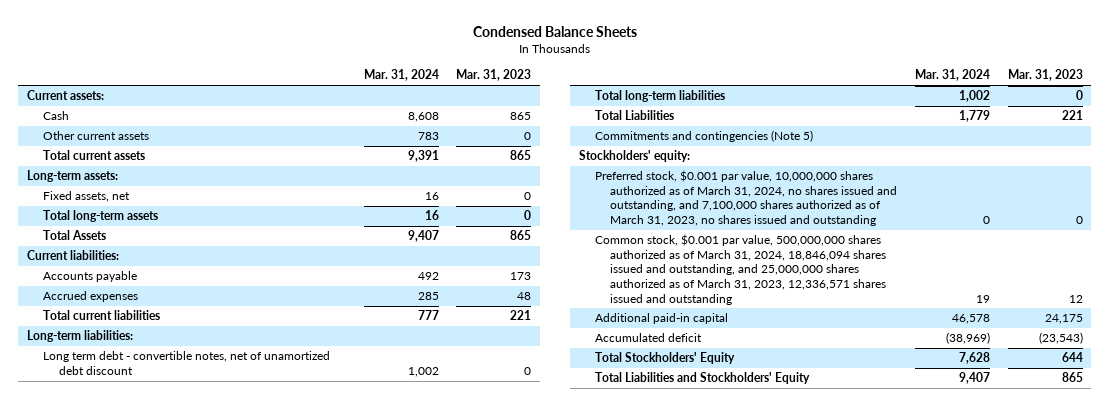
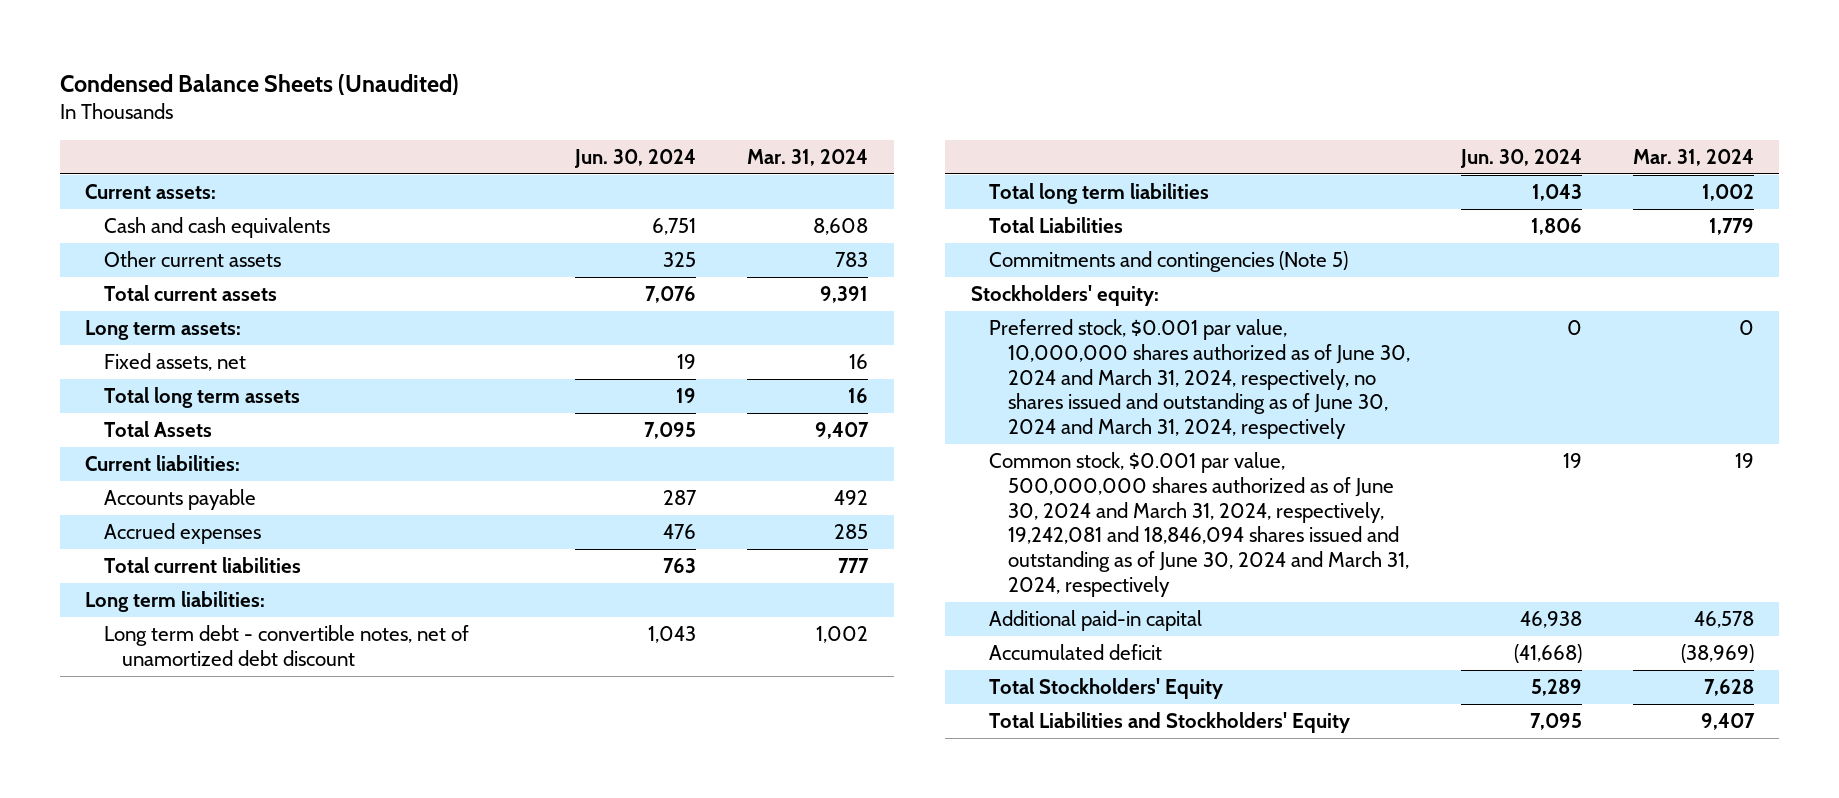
[472,25,637,37] Condensed Balance Sheets -> [59,73,459,95] Condensed Balance Sheets (Unaudited)
[456,69,532,82] Mar. 31, 2023 -> none
none -> [574,149,697,169] Jun. 30, 2024
[43,111,70,121] Cash -> [103,217,330,239] Cash and cash equivalents
[27,170,119,183] Long-term assets: -> [85,320,242,341] Long term assets:
[43,210,159,223] Total long-term assets -> [103,387,300,409] Total long term assets
[27,330,134,343] Long-term liabilities: -> [85,591,266,613] Long term liabilities:
[594,90,725,103] Total long-term liabilities -> [989,183,1210,205] Total long term liabilities
[594,170,898,227] Preferred stock, $0.001 par value, 10,000,000 shares authorized as of March 31, 2024, no shares issued and outstanding, and 7,100,000 shares authorized as of March 31, 2023, no shares issued and outstanding -> [989,319,1410,440] Preferred stock, $0.001 par value, 10,000,000 shares authorized as of June 30, 2024 and March 31, 2024, respectively, no shares issued and outstanding as of June 30, 2024 and March 31, 2024, respectively
[594,234,887,305] Common stock, $0.001 par value, 500,000,000 shares authorized as of March 31, 2024, 18,846,094 shares issued and outstanding, and 25,000,000 shares authorized as of March 31, 2023, 12,336,571 shares issued and outstanding -> [989,452,1409,598] Common stock, $0.001 par value, 500,000,000 shares authorized as of June 30, 2024 and March 31, 2024, respectively, 19,242,081 and 18,846,094 shares issued and outstanding as of June 30, 2024 and March 31, 2024, respectively

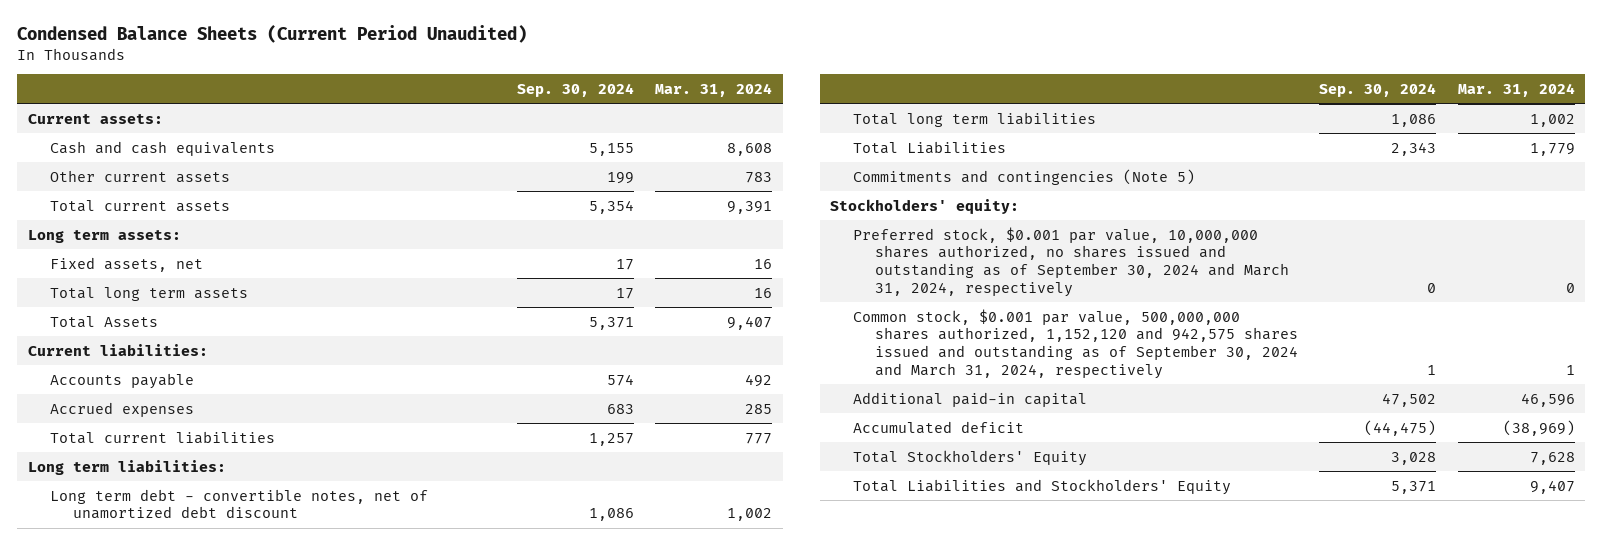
[59,73,459,95] Condensed Balance Sheets (Unaudited) -> [17,24,528,43] Condensed Balance Sheets (Current Period Unaudited)
[574,149,697,169] Jun. 30, 2024 -> none
none -> [516,82,634,97] Sep. 30, 2024
[989,319,1410,440] Preferred stock, $0.001 par value, 10,000,000 shares authorized as of June 30, 2024 and March 31, 2024, respectively, no shares issued and outstanding as of June 30, 2024 and March 31, 2024, respectively -> [852,226,1290,297] Preferred stock, $0.001 par value, 10,000,000 shares authorized, no shares issued and outstanding as of September 30, 2024 and March 31, 2024, respectively
[989,452,1409,598] Common stock, $0.001 par value, 500,000,000 shares authorized as of June 30, 2024 and March 31, 2024, respectively, 19,242,081 and 18,846,094 shares issued and outstanding as of June 30, 2024 and March 31, 2024, respectively -> [852,308,1299,379] Common stock, $0.001 par value, 500,000,000 shares authorized, 1,152,120 and 942,575 shares issued and outstanding as of September 30, 2024 and March 31, 2024, respectively
[1734,453,1754,469] 19 -> [1565,364,1575,375] 1
[1693,611,1754,629] 46,578 -> [1520,392,1575,407] 46,596

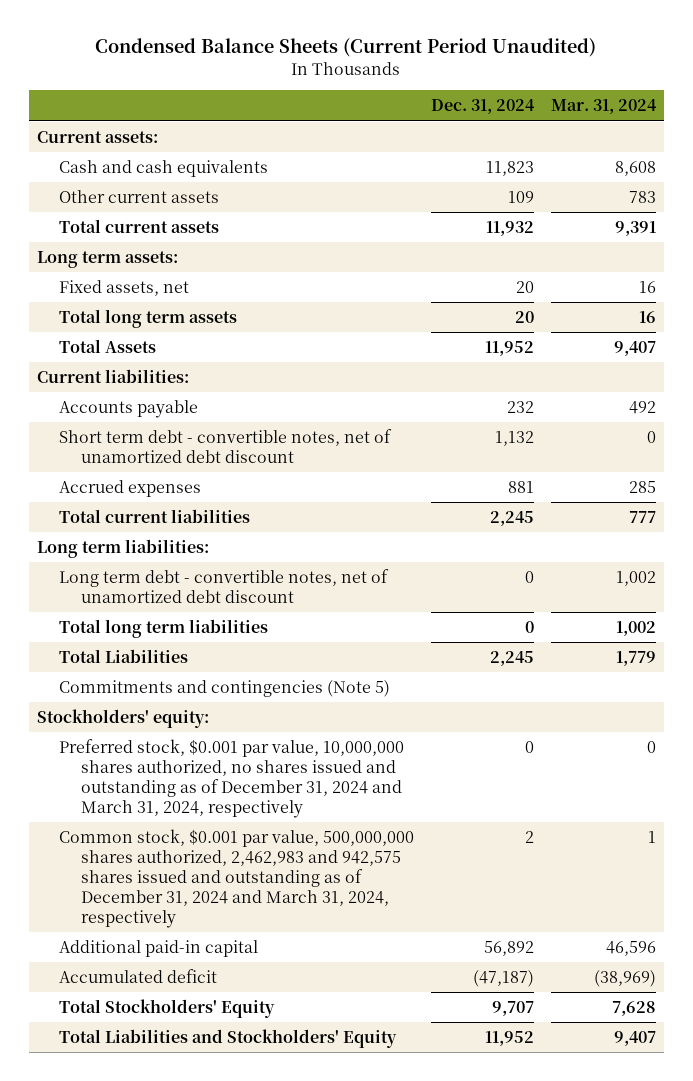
[516,82,634,97] Sep. 30, 2024 -> none
none -> [430,99,535,115] Dec. 31, 2024
none -> [59,429,393,463] Short term debt - convertible notes, net of unamortized debt discount
[852,226,1290,297] Preferred stock, $0.001 par value, 10,000,000 shares authorized, no shares issued and outstanding as of September 30, 2024 and March 31, 2024, respectively -> [59,739,405,818] Preferred stock, $0.001 par value, 10,000,000 shares authorized, no shares issued and outstanding as of December 31, 2024 and March 31, 2024, respectively
[852,308,1299,379] Common stock, $0.001 par value, 500,000,000 shares authorized, 1,152,120 and 942,575 shares issued and outstanding as of September 30, 2024 and March 31, 2024, respectively -> [59,829,415,928] Common stock, $0.001 par value, 500,000,000 shares authorized, 2,462,983 and 942,575 shares issued and outstanding as of December 31, 2024 and March 31, 2024, respectively

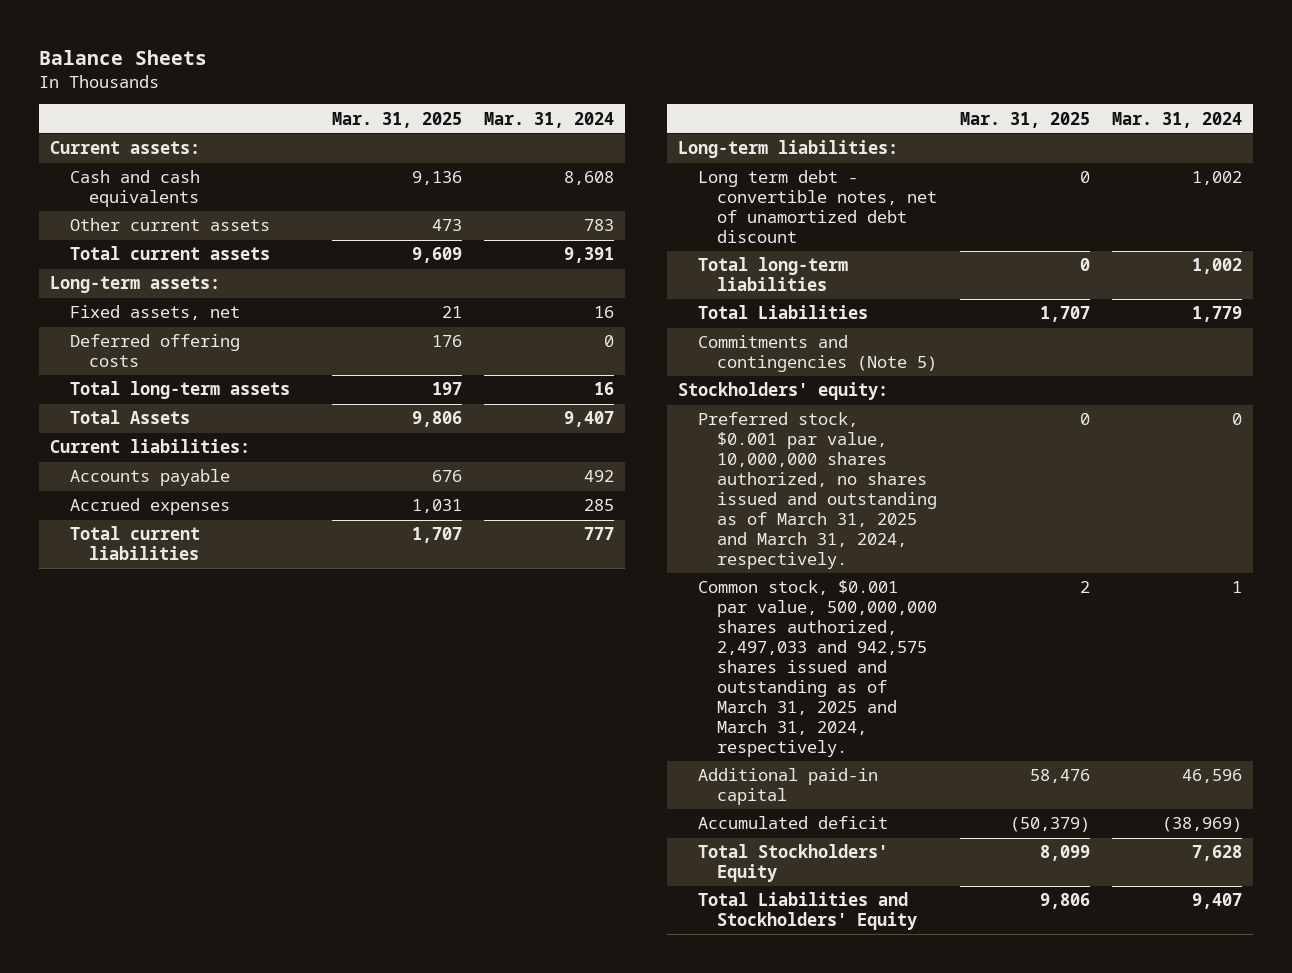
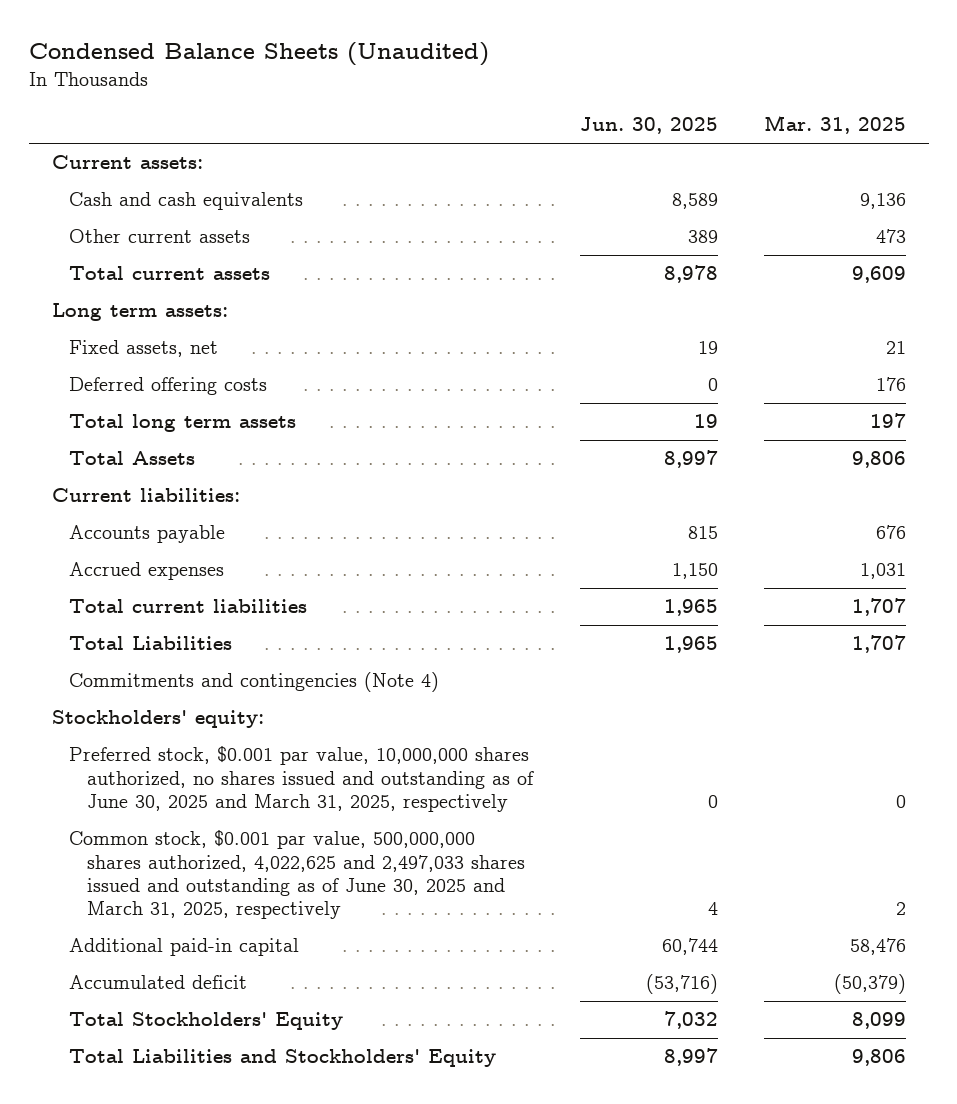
[39,50,208,66] Balance Sheets -> [28,42,489,67] Condensed Balance Sheets (Unaudited)
[484,111,615,128] Mar. 31, 2024 -> none
none -> [579,117,718,135] Jun. 30, 2025
[50,276,221,294] Long-term assets: -> [51,303,228,322] Long term assets:
[69,381,290,400] Total long-term assets -> [69,414,297,433] Total long term assets
[678,140,899,159] Long-term liabilities: -> none
[697,170,938,244] Long term debt - convertible notes, net of unamortized debt discount -> none
[697,257,848,292] Total long-term liabilities -> none
[697,335,938,373] Commitments and contingencies (Note 5) -> [69,672,440,693] Commitments and contingencies (Note 4)
[697,412,938,569] Preferred stock, $0.001 par value, 10,000,000 shares authorized, no shares issued and outstanding as of March 31, 2025 and March 31, 2024, respectively. -> [69,746,535,812] Preferred stock, $0.001 par value, 10,000,000 shares authorized, no shares issued and outstanding as of June 30, 2025 and March 31, 2025, respectively
[697,580,938,757] Common stock, $0.001 par value, 500,000,000 shares authorized, 2,497,033 and 942,575 shares issued and outstanding as of March 31, 2025 and March 31, 2024, respectively. -> [69,830,526,920] Common stock, $0.001 par value, 500,000,000 shares authorized, 4,022,625 and 2,497,033 shares issued and outstanding as of June 30, 2025 and March 31, 2025, respectively

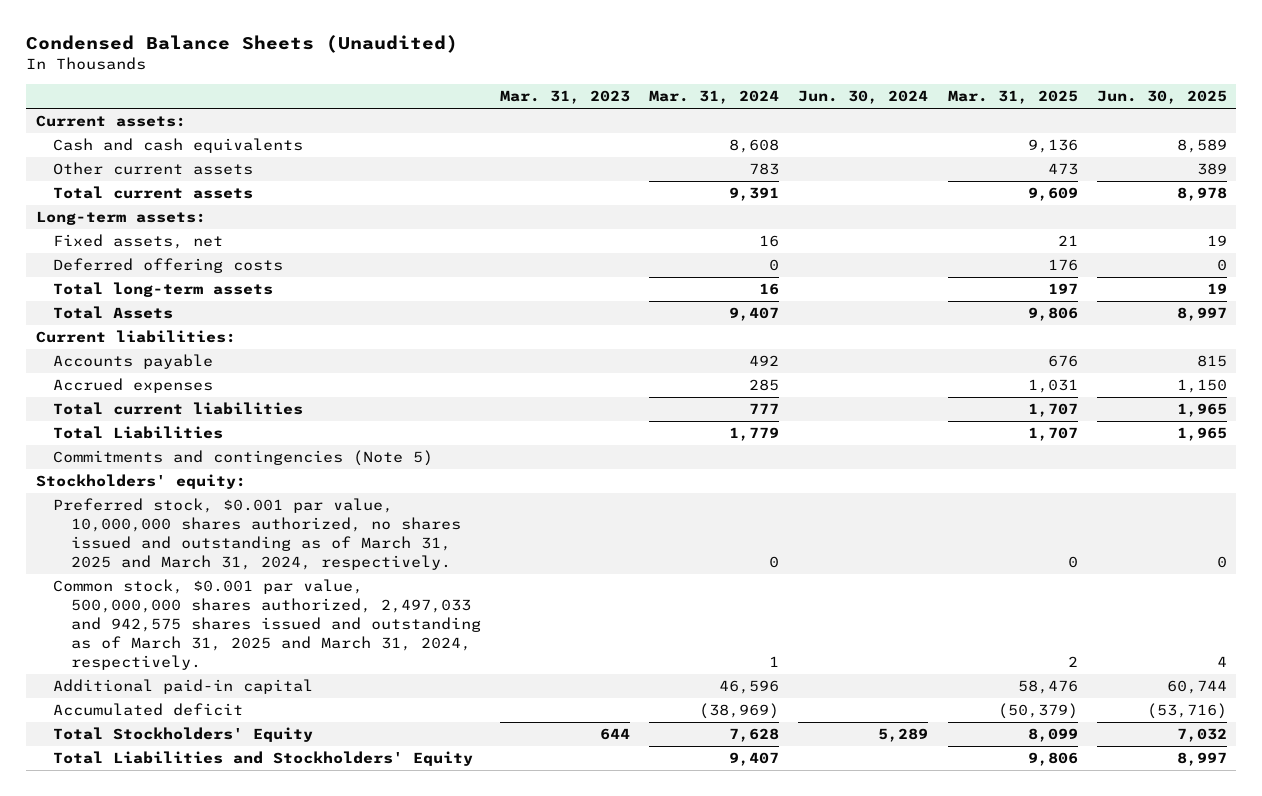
none -> [500,90,631,105] Mar. 31, 2023
none -> [649,90,780,105] Mar. 31, 2024
none -> [798,90,929,105] Jun. 30, 2024
[51,303,228,322] Long term assets: -> [35,211,206,226] Long-term assets:
[69,414,297,433] Total long term assets -> [53,282,274,298] Total long-term assets
[69,672,440,693] Commitments and contingencies (Note 4) -> [53,450,434,467] Commitments and contingencies (Note 5)
[69,746,535,812] Preferred stock, $0.001 par value, 10,000,000 shares authorized, no shares issued and outstanding as of June 30, 2025 and March 31, 2025, respectively -> [53,498,462,571] Preferred stock, $0.001 par value, 10,000,000 shares authorized, no shares issued and outstanding as of March 31, 2025 and March 31, 2024, respectively.
[69,830,526,920] Common stock, $0.001 par value, 500,000,000 shares authorized, 4,022,625 and 2,497,033 shares issued and outstanding as of June 30, 2025 and March 31, 2025, respectively -> [53,579,482,671] Common stock, $0.001 par value, 500,000,000 shares authorized, 2,497,033 and 942,575 shares issued and outstanding as of March 31, 2025 and March 31, 2024, respectively.

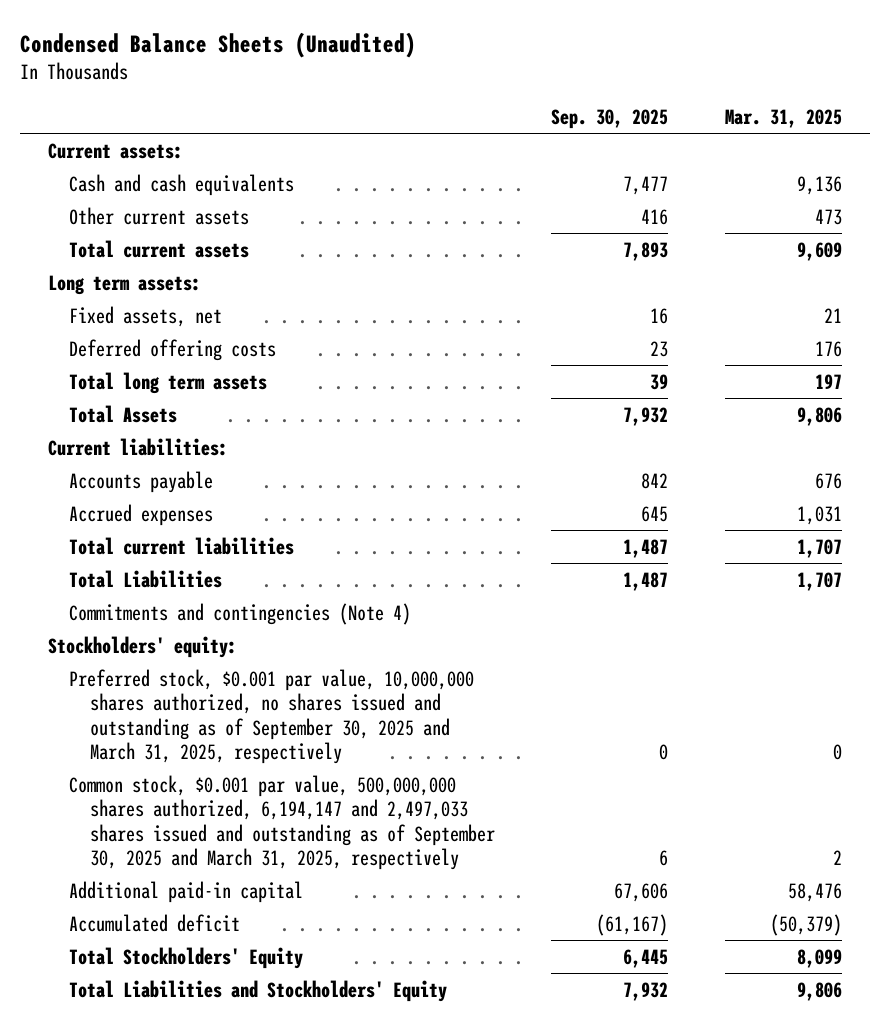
[500,90,631,105] Mar. 31, 2023 -> none
[649,90,780,105] Mar. 31, 2024 -> none
[798,90,929,105] Jun. 30, 2024 -> none
[1096,90,1227,105] Jun. 30, 2025 -> none
none -> [551,108,669,129] Sep. 30, 2025
[35,211,206,226] Long-term assets: -> [48,274,202,295] Long term assets:
[53,282,274,298] Total long-term assets -> [69,371,268,394] Total long term assets
[53,450,434,467] Commitments and contingencies (Note 5) -> [69,602,412,625] Commitments and contingencies (Note 4)
[53,498,462,571] Preferred stock, $0.001 par value, 10,000,000 shares authorized, no shares issued and outstanding as of March 31, 2025 and March 31, 2024, respectively. -> [69,668,475,764] Preferred stock, $0.001 par value, 10,000,000 shares authorized, no shares issued and outstanding as of September 30, 2025 and March 31, 2025, respectively
[53,579,482,671] Common stock, $0.001 par value, 500,000,000 shares authorized, 2,497,033 and 942,575 shares issued and outstanding as of March 31, 2025 and March 31, 2024, respectively. -> [69,774,496,870] Common stock, $0.001 par value, 500,000,000 shares authorized, 6,194,147 and 2,497,033 shares issued and outstanding as of September 30, 2025 and March 31, 2025, respectively

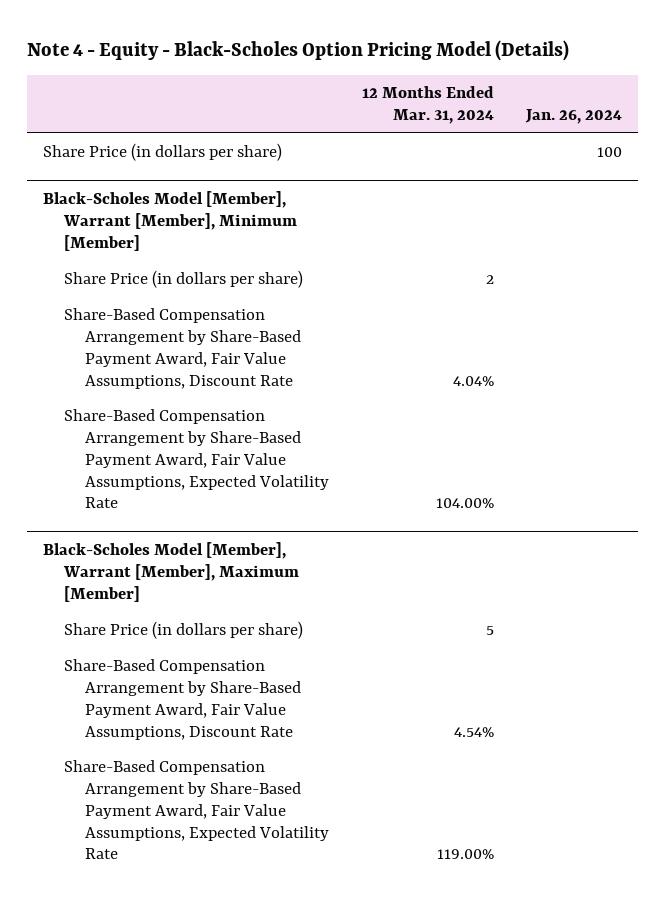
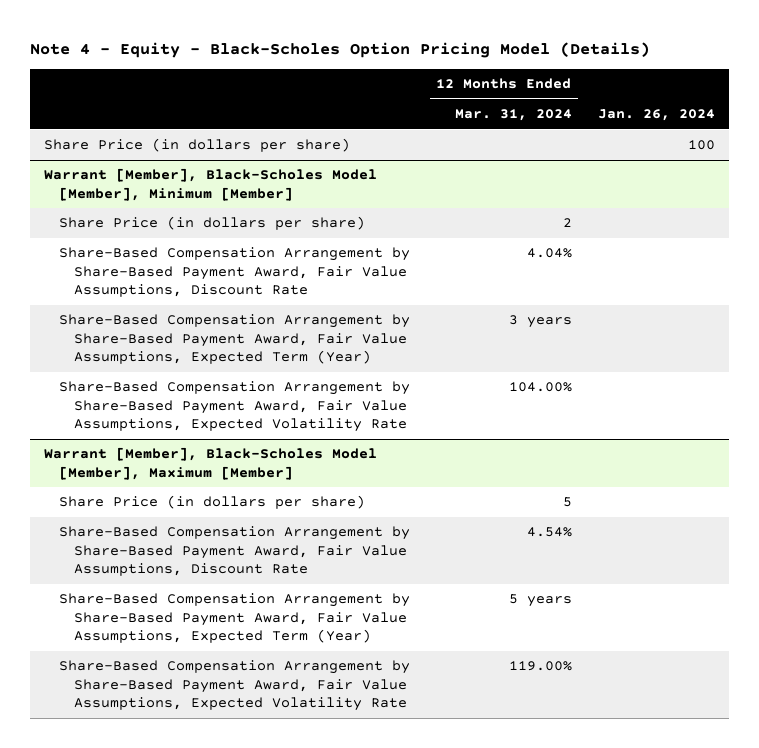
[43,191,298,251] Black-Scholes Model [Member], Warrant [Member], Minimum [Member] -> [43,168,377,201] Warrant [Member], Black-Scholes Model [Member], Minimum [Member]
none -> [59,314,411,364] Share-Based Compensation Arrangement by Share-Based Payment Award, Fair Value Assumptions, Expected Term (Year)
[43,542,300,602] Black-Scholes Model [Member], Warrant [Member], Maximum [Member] -> [43,447,377,480] Warrant [Member], Black-Scholes Model [Member], Maximum [Member]
none -> [59,593,411,643] Share-Based Compensation Arrangement by Share-Based Payment Award, Fair Value Assumptions, Expected Term (Year)

